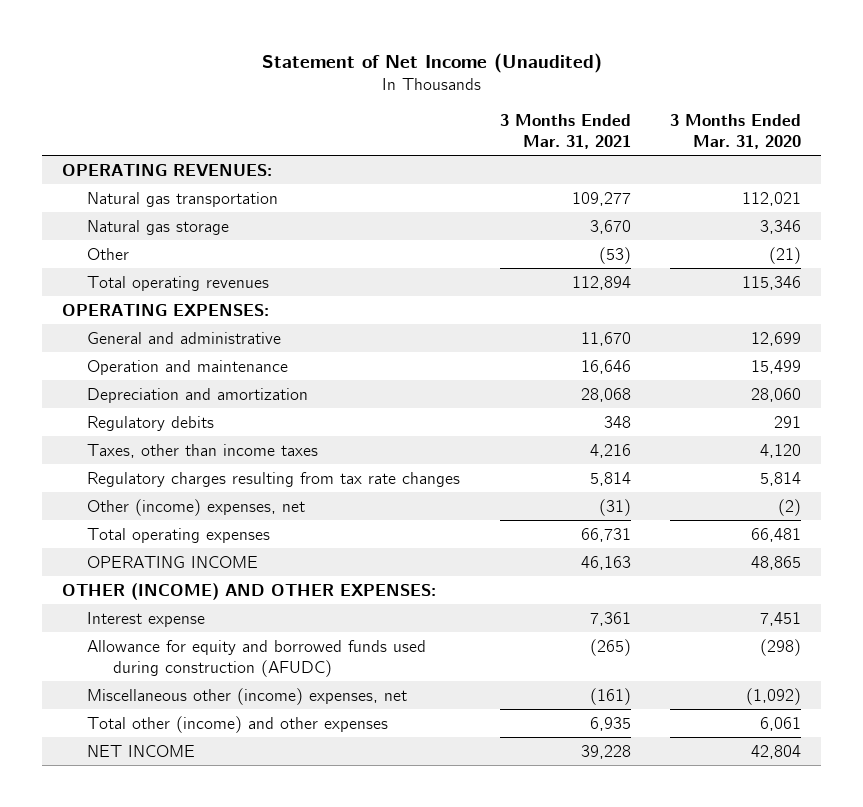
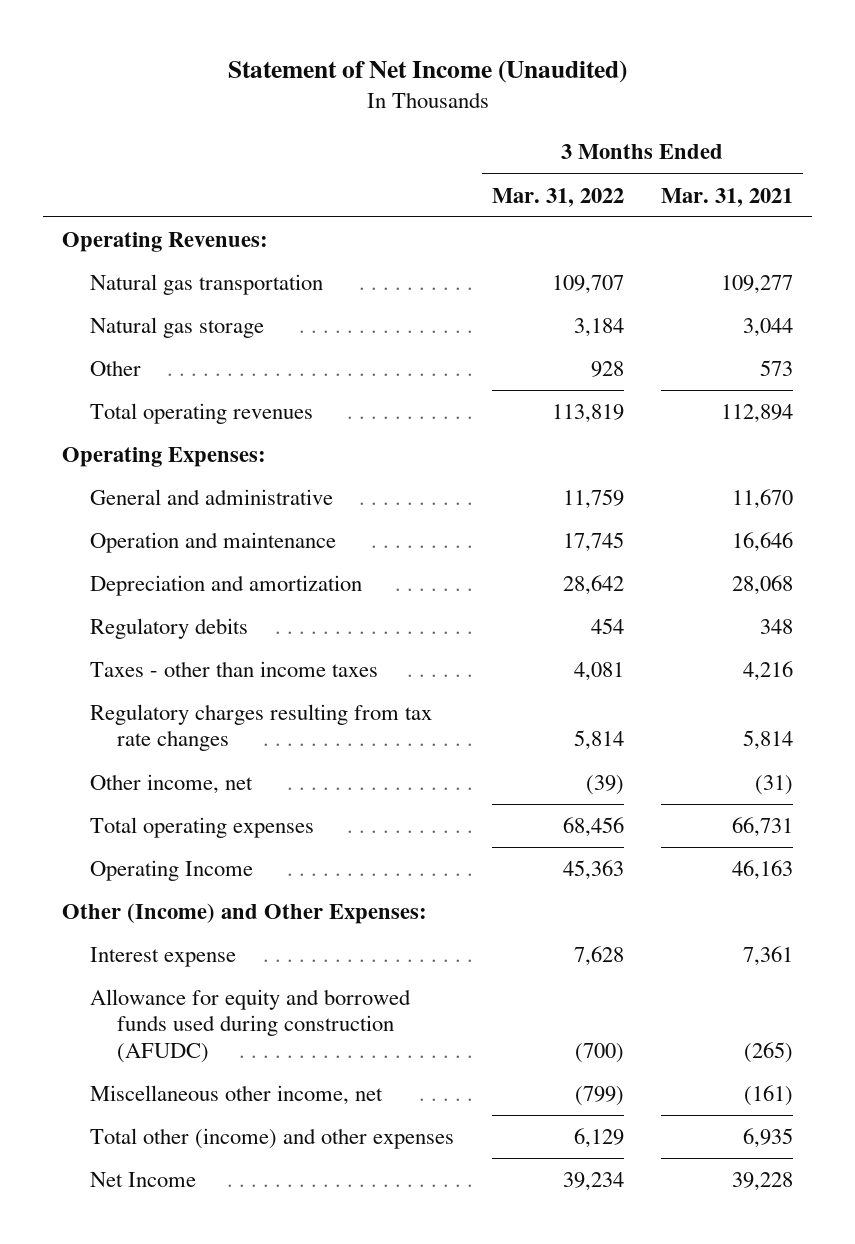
[670,113,802,149] 3 Months Ended Mar. 31, 2020 -> none
none -> [491,187,624,207] Mar. 31, 2022
[61,163,272,176] OPERATING REVENUES: -> [62,231,269,252] Operating Revenues:
[589,219,631,234] 3,670 -> [743,317,794,337] 3,044
[598,246,631,264] (53) -> [760,359,794,376] 573
[61,303,269,316] OPERATING EXPENSES: -> [62,446,267,467] Operating Expenses:
[87,443,319,458] Taxes, other than income taxes -> [89,660,378,677] Taxes - other than income taxes
[87,498,306,516] Other (income) expenses, net -> [89,773,253,794] Other income, net
[87,555,259,568] OPERATING INCOME -> [89,859,253,881] Operating Income
[61,582,436,600] OTHER (INCOME) AND OTHER EXPENSES: -> [62,902,428,924] Other (Income) and Other Expenses:
[87,687,408,705] Miscellaneous other (income) expenses, net -> [89,1084,383,1105] Miscellaneous other income, net
[87,744,196,757] NET INCOME -> [89,1171,196,1187] Net Income

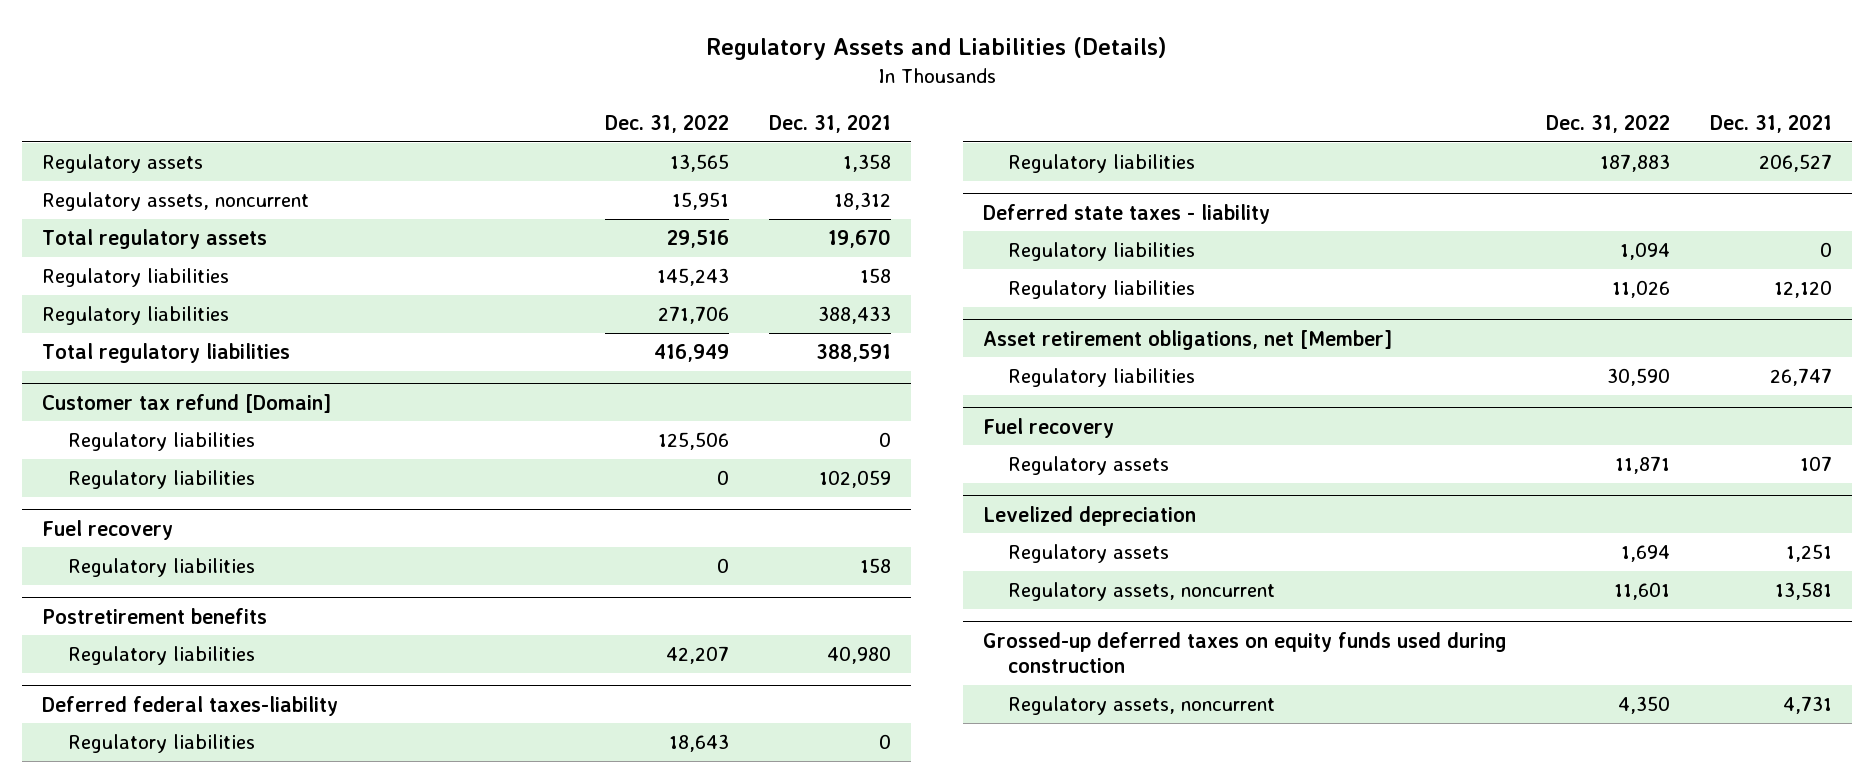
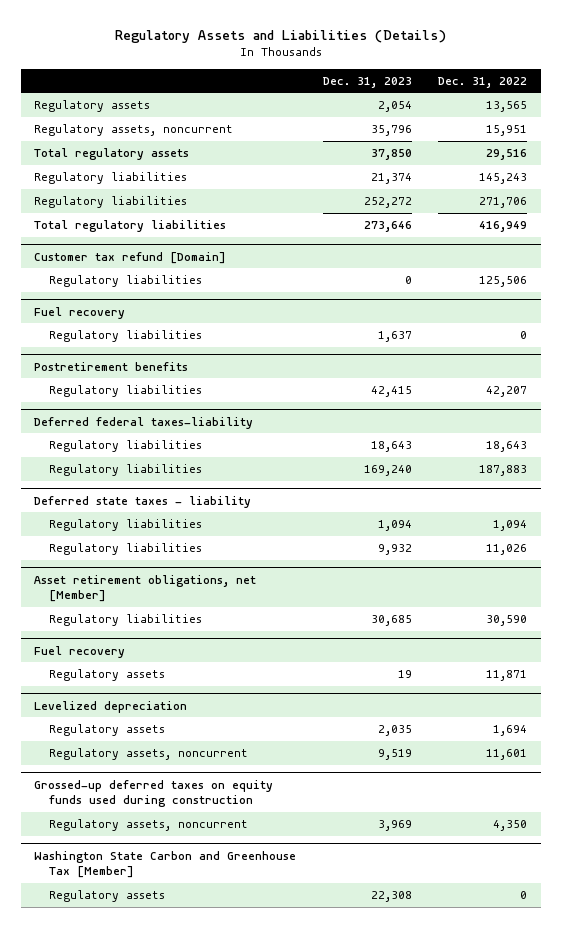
[768,113,891,133] Dec. 31, 2021 -> none
none -> [322,76,412,88] Dec. 31, 2023
[67,469,255,489] Regulatory liabilities -> none
none -> [34,850,297,879] Washington State Carbon and Greenhouse Tax [Member]
none -> [49,889,166,902] Regulatory assets

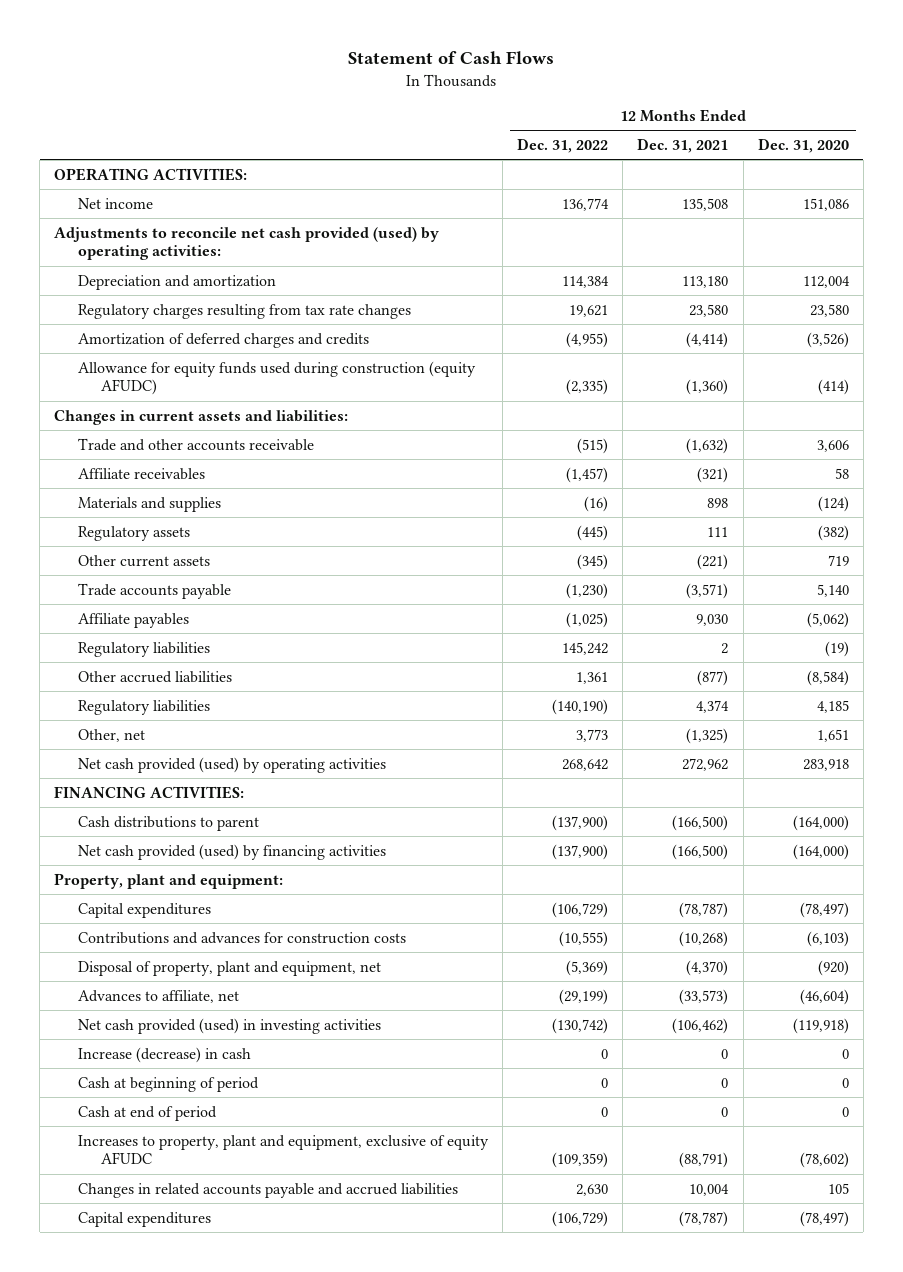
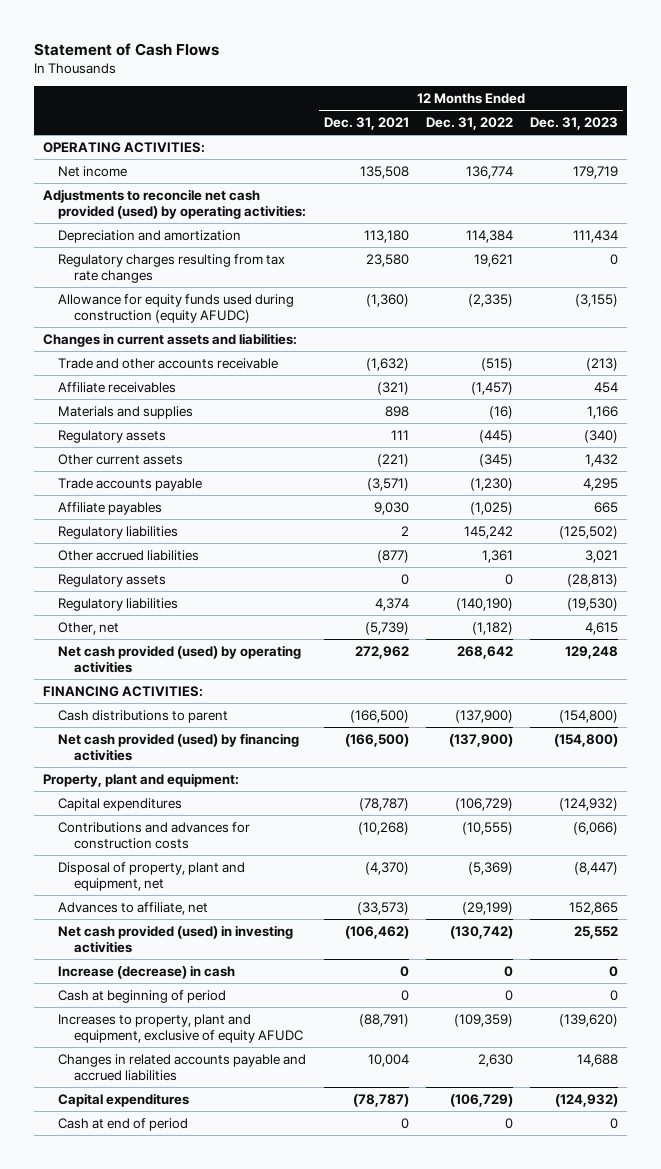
[757,138,849,154] Dec. 31, 2020 -> none
none -> [530,116,619,130] Dec. 31, 2023
[77,332,369,348] Amortization of deferred charges and credits -> none
none -> [58,573,167,587] Regulatory assets
[576,728,609,742] 3,773 -> [472,621,514,635] (1,182)
[686,727,729,744] (1,325) -> [364,621,409,635] (5,739)
[77,1105,217,1121] Cash at end of period -> [58,1117,189,1131] Cash at end of period

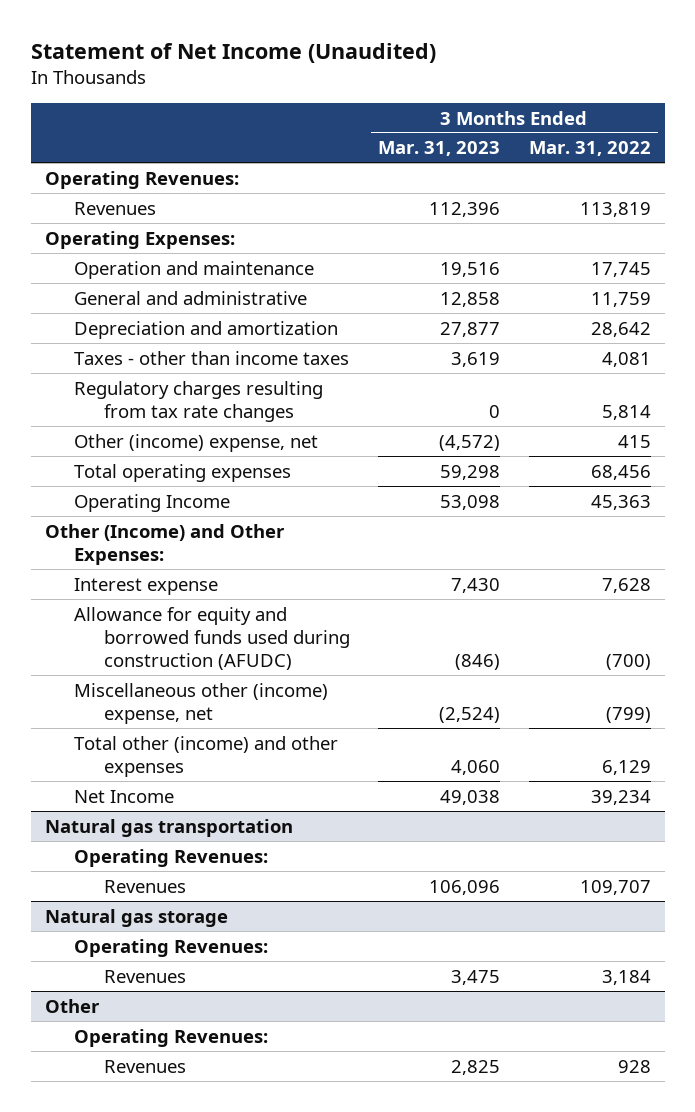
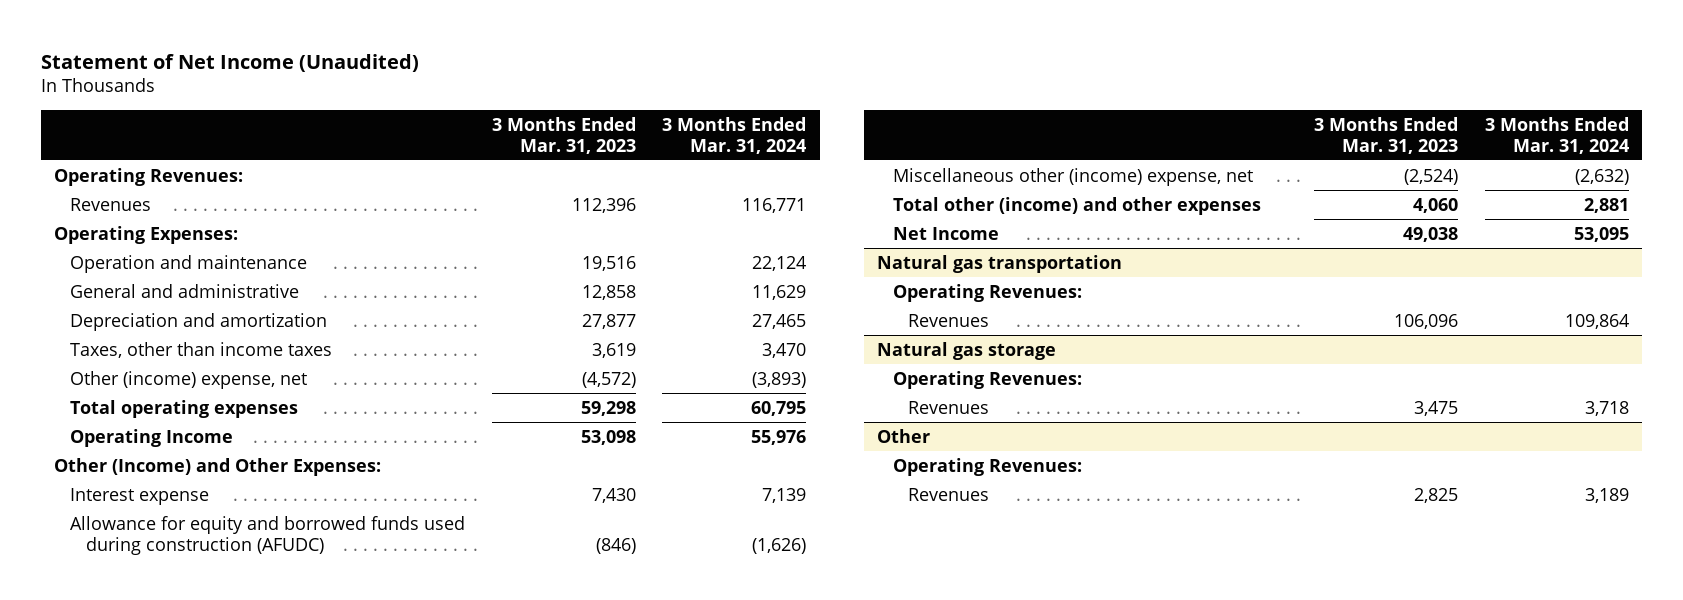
[528,141,651,157] Mar. 31, 2022 -> none
none -> [662,116,807,154] 3 Months Ended Mar. 31, 2024
[74,380,324,422] Regulatory charges resulting from tax rate changes -> none
[74,350,350,365] Taxes - other than income taxes -> [70,341,333,358] Taxes, other than income taxes

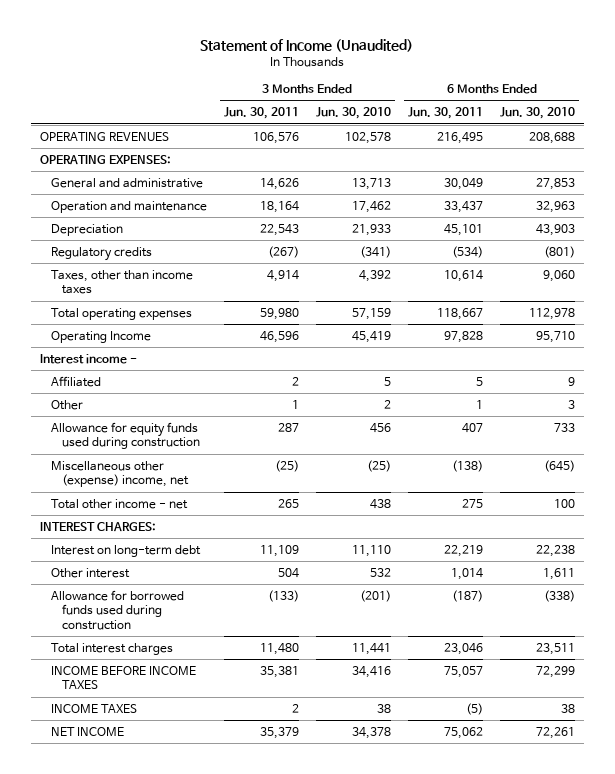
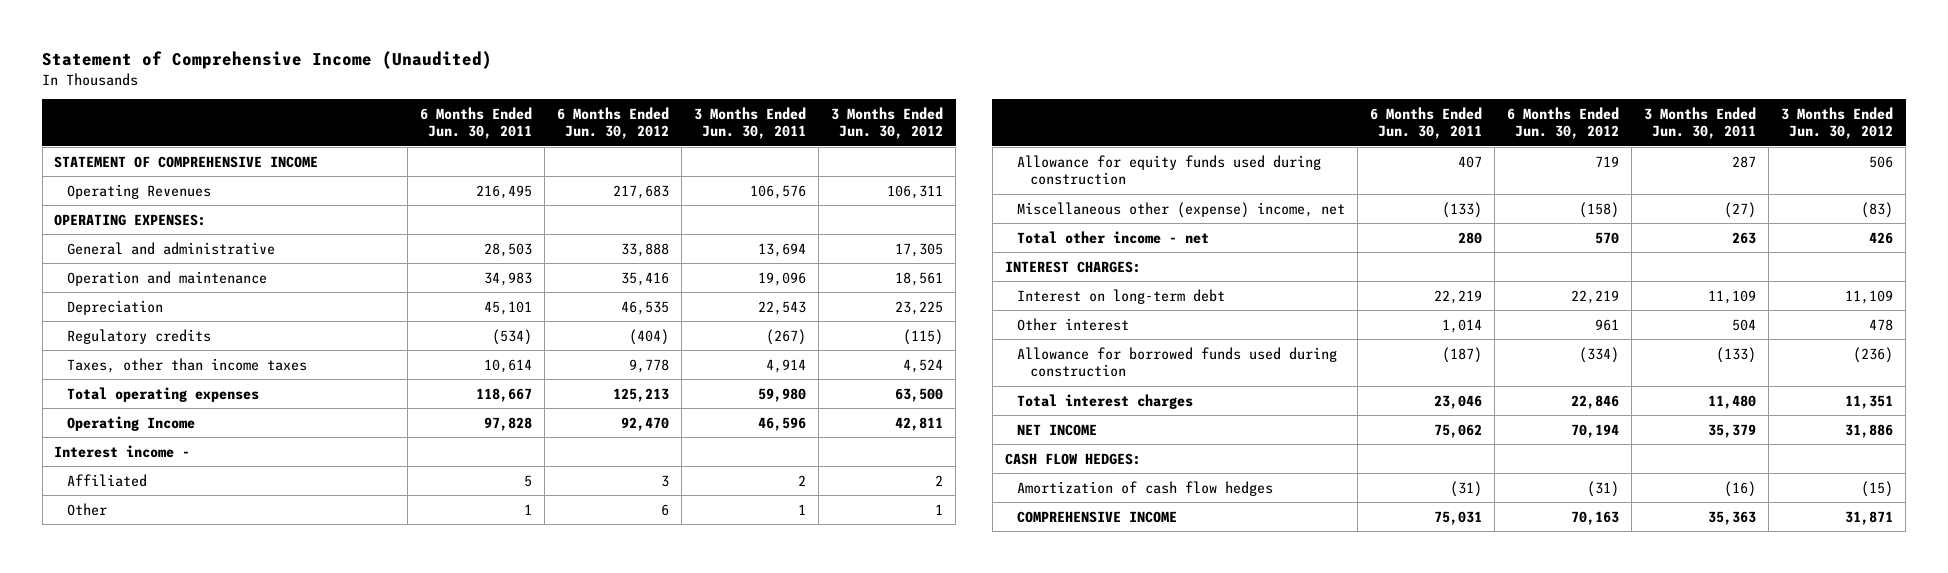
[200,38,414,52] Statement of Income (Unaudited) -> [42,50,493,69] Statement of Comprehensive Income (Unaudited)
[315,107,391,120] Jun. 30, 2010 -> none
[500,107,576,120] Jun. 30, 2010 -> none
none -> [557,106,670,140] 6 Months Ended Jun. 30, 2012
none -> [831,106,944,140] 3 Months Ended Jun. 30, 2012
none -> [54,155,319,168] STATEMENT OF COMPREHENSIVE INCOME
[39,131,169,141] OPERATING REVENUES -> [67,183,212,199] Operating Revenues
[259,177,299,190] 14,626 -> [758,242,807,257] 13,694
[444,177,484,190] 30,049 -> [484,242,533,257] 28,503
[259,200,299,213] 18,164 -> [758,271,807,286] 19,096
[444,200,484,213] 33,437 -> [484,271,533,286] 34,983
[274,459,299,472] (25) -> [1724,201,1757,218] (27)
[452,459,484,472] (138) -> [1442,201,1483,218] (133)
[277,498,299,508] 265 -> [1732,231,1757,244] 263
[462,498,484,508] 275 -> [1458,231,1483,244] 280
[50,665,196,690] INCOME BEFORE INCOME TAXES -> none
[50,703,137,713] INCOME TAXES -> none
none -> [1004,452,1141,465] CASH FLOW HEDGES:
none -> [1017,480,1274,496] Amortization of cash flow hedges
none -> [1017,510,1178,523] COMPREHENSIVE INCOME

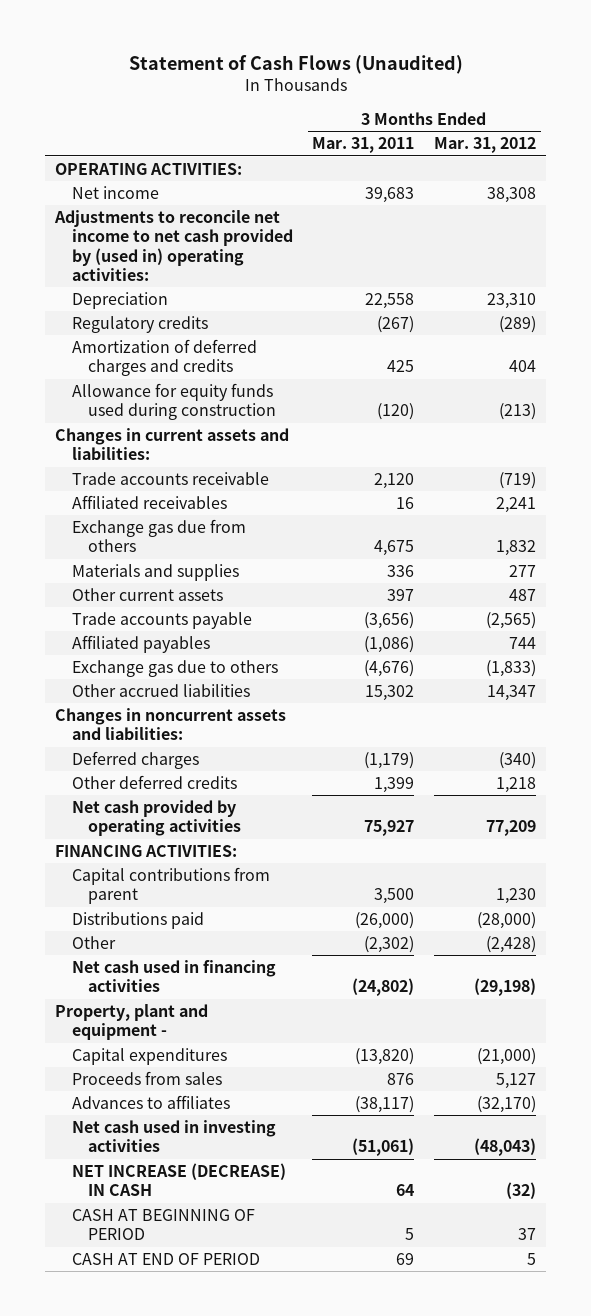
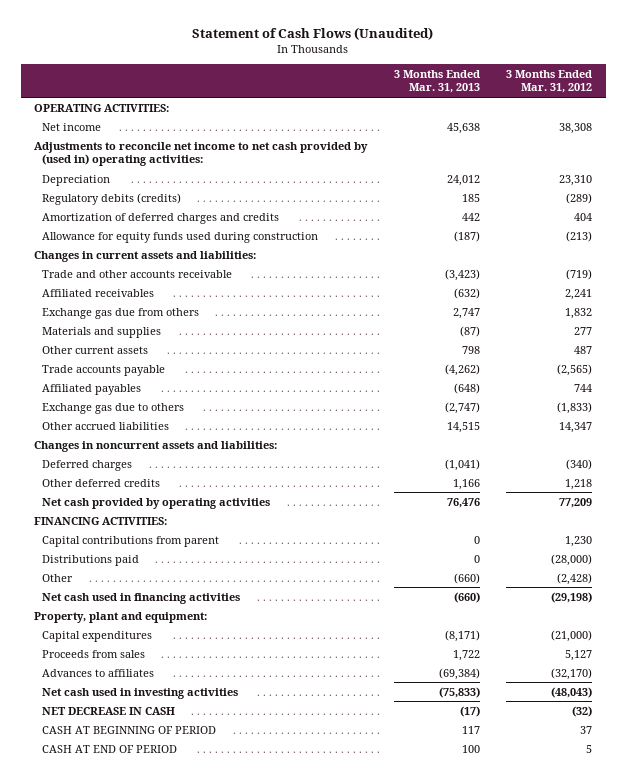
[312,137,415,154] Mar. 31, 2011 -> none
none -> [393,69,480,94] 3 Months Ended Mar. 31, 2013
[71,315,208,333] Regulatory credits -> [42,192,182,205] Regulatory debits (credits)
[71,471,269,485] Trade accounts receivable -> [42,269,233,278] Trade and other accounts receivable
[55,1003,209,1041] Property, plant and equipment - -> [34,611,208,623] Property, plant and equipment:
[71,1162,286,1197] NET INCREASE (DECREASE) IN CASH -> [42,706,176,715] NET DECREASE IN CASH

